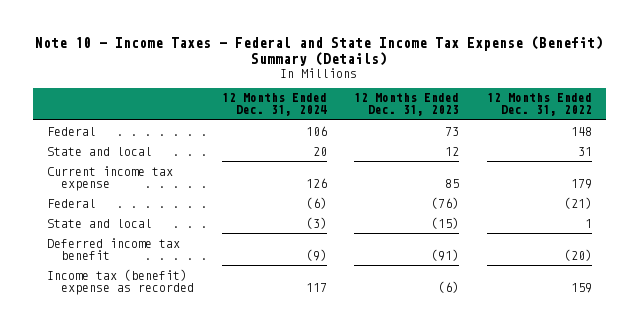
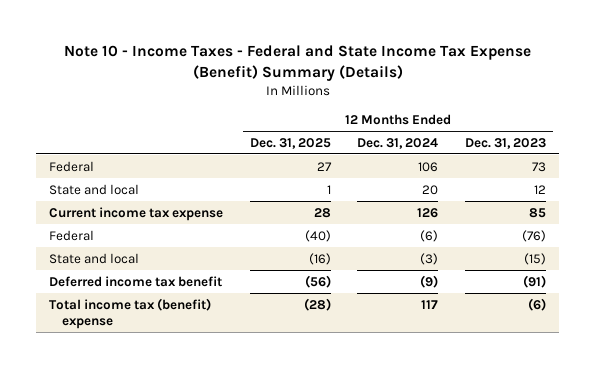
[486,93,592,117] 12 Months Ended Dec. 31, 2022 -> none
none -> [249,137,331,149] Dec. 31, 2025
[46,268,194,295] Income tax (benefit) expense as recorded -> [49,297,212,330] Total income tax (benefit) expense

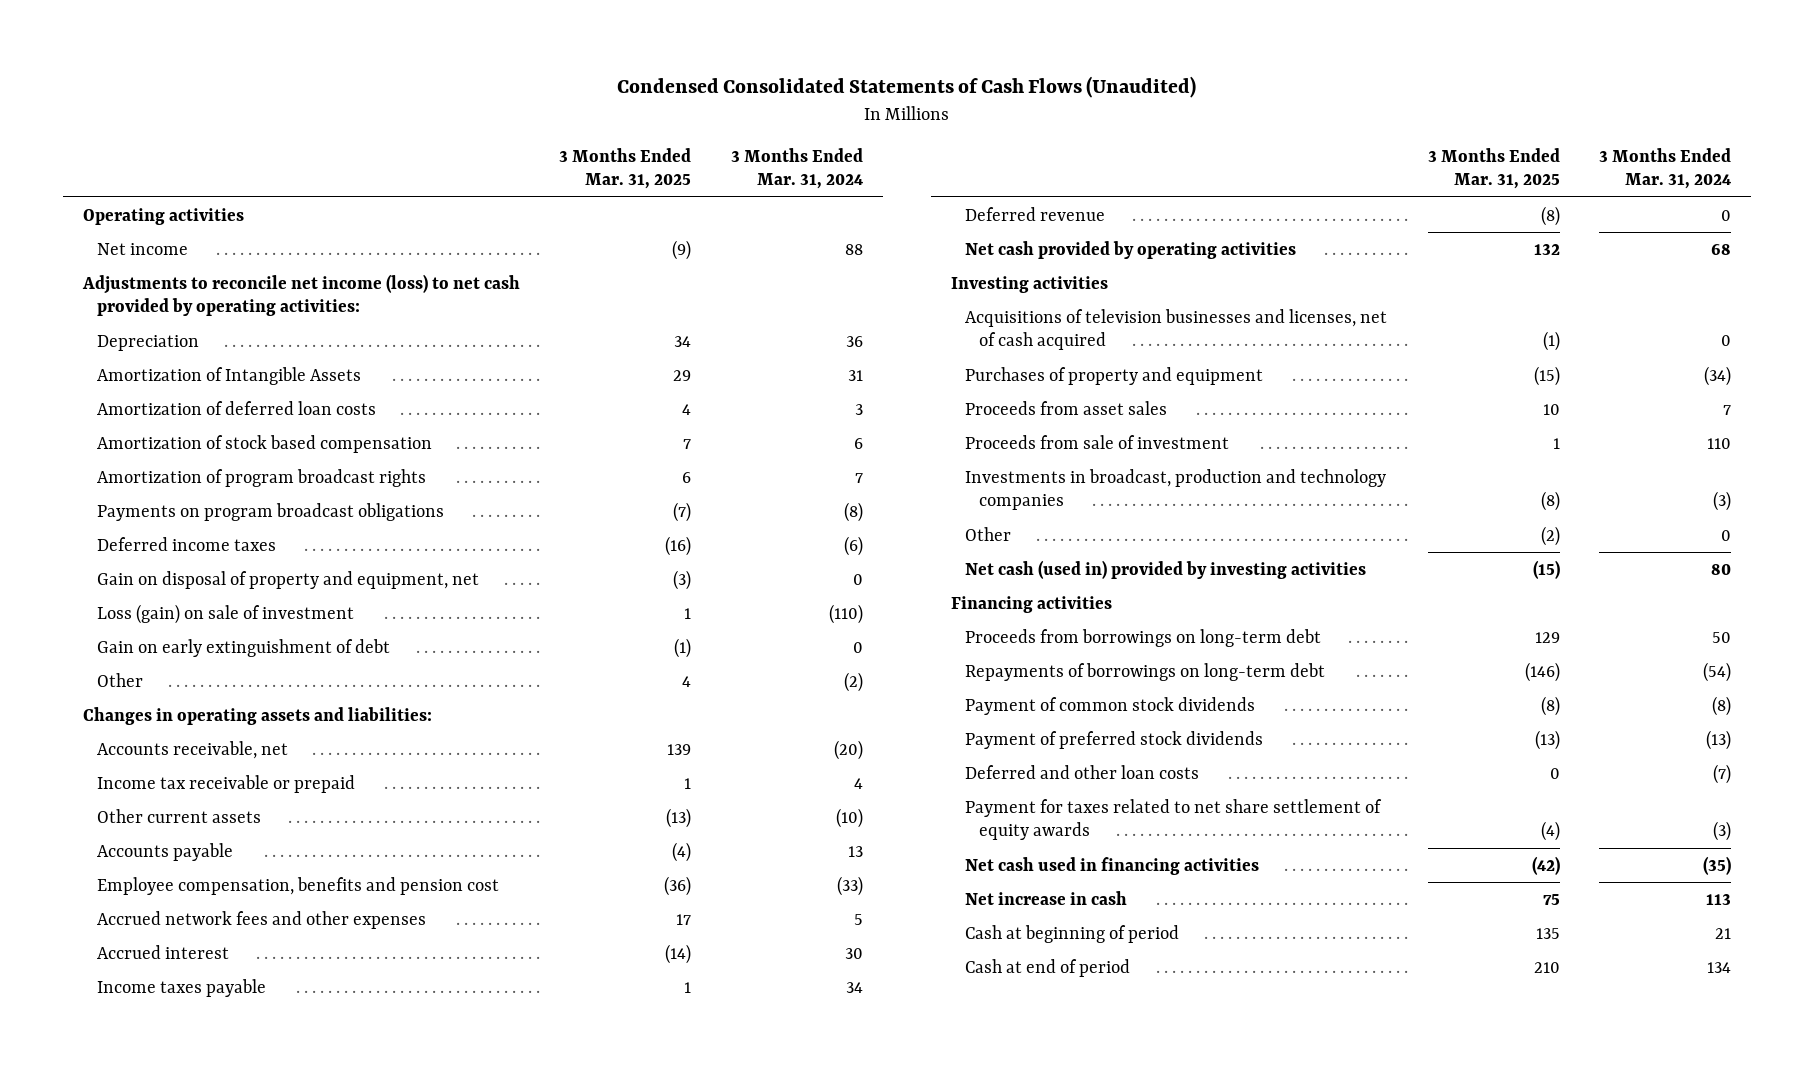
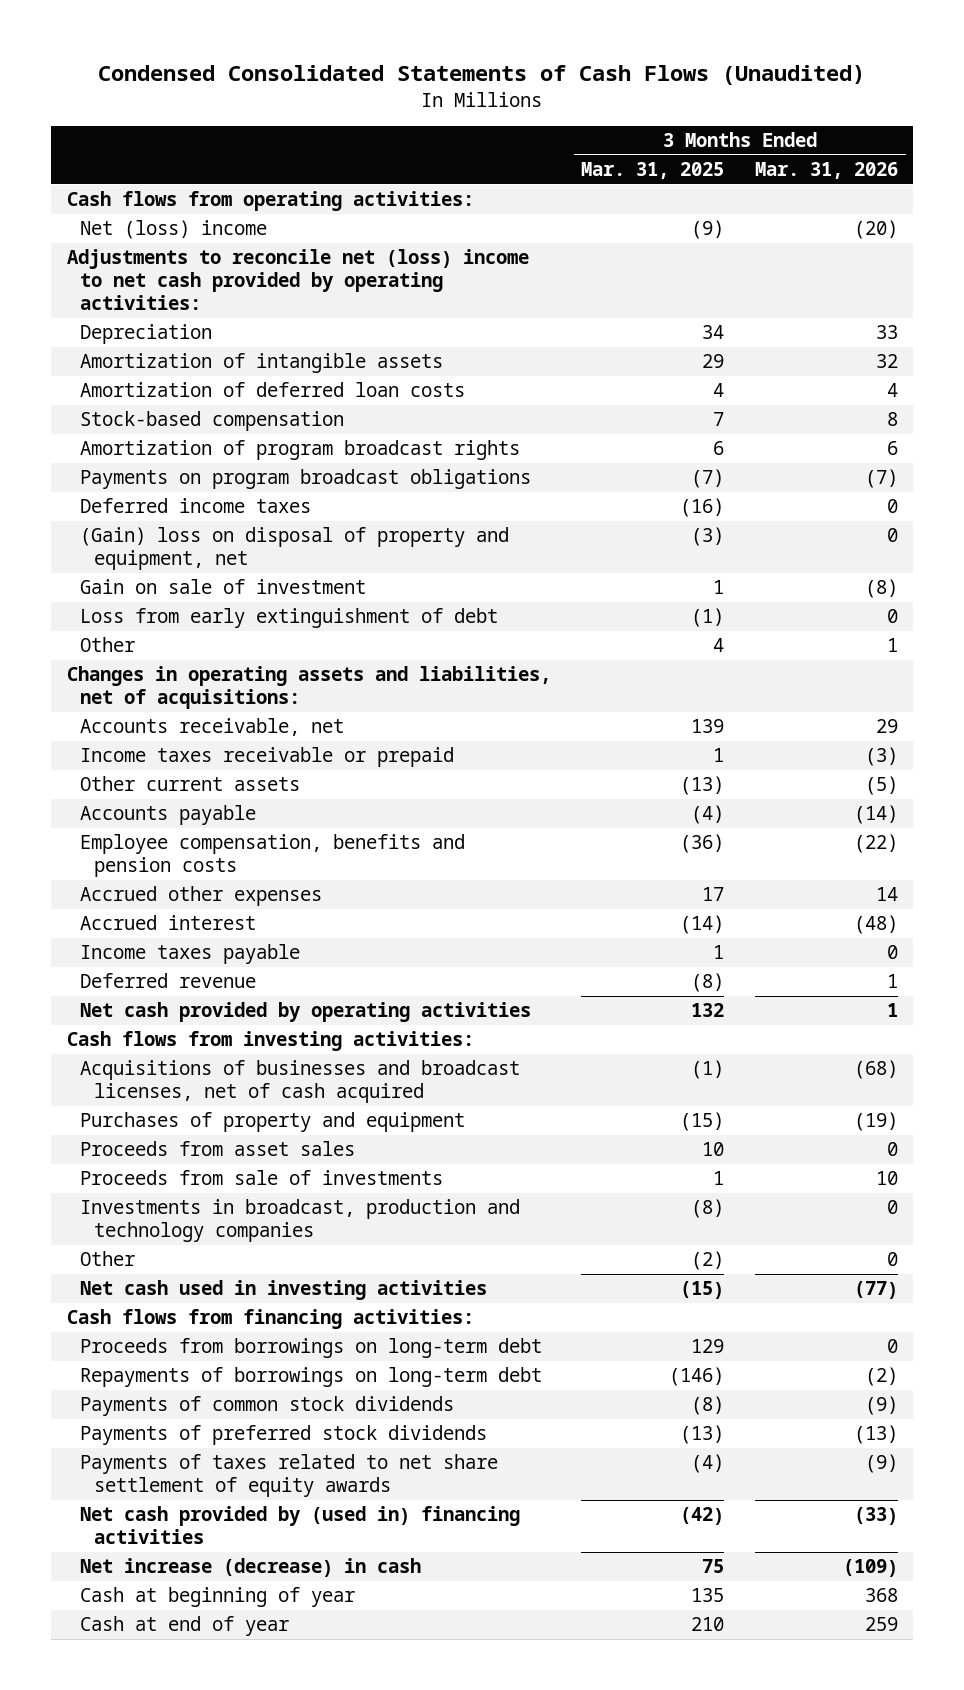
[730,147,863,190] 3 Months Ended Mar. 31, 2024 -> none
none -> [754,162,898,180] Mar. 31, 2026
[82,207,244,225] Operating activities -> [66,191,474,212] Cash flows from operating activities:
[96,242,188,255] Net income -> [80,220,268,240] Net (loss) income
[81,273,520,317] Adjustments to reconcile net income (loss) to net cash provided by operating activities: -> [66,249,529,311] Adjustments to reconcile net (loss) income to net cash provided by operating activities:
[96,366,361,385] Amortization of Intangible Assets -> [80,353,444,374] Amortization of intangible assets
[96,434,432,453] Amortization of stock based compensation -> [80,411,345,432] Stock-based compensation
[96,570,479,589] Gain on disposal of property and equipment, net -> [80,527,510,571] (Gain) loss on disposal of property and equipment, net
[96,603,354,624] Loss (gain) on sale of investment -> [80,579,367,595] Gain on sale of investment
[96,638,390,657] Gain on early extinguishment of debt -> [80,608,499,629] Loss from early extinguishment of debt
[82,706,432,725] Changes in operating assets and liabilities: -> [66,666,551,710] Changes in operating assets and liabilities, net of acquisitions:
[96,774,355,793] Income tax receivable or prepaid -> [80,747,455,768] Income taxes receivable or prepaid
[96,876,499,895] Employee compensation, benefits and pension cost -> [80,834,466,878] Employee compensation, benefits and pension costs
[96,910,426,929] Accrued network fees and other expenses -> [80,886,323,907] Accrued other expenses
[951,275,1109,293] Investing activities -> [66,1031,474,1052] Cash flows from investing activities:
[965,308,1388,351] Acquisitions of television businesses and licenses, net of cash acquired -> [80,1060,521,1104] Acquisitions of businesses and broadcast licenses, net of cash acquired
[965,434,1230,449] Proceeds from sale of investment -> [80,1170,444,1186] Proceeds from sale of investments
[965,559,1367,579] Net cash (used in) provided by investing activities -> [80,1280,488,1301] Net cash used in investing activities
[951,595,1113,613] Financing activities -> [66,1309,474,1330] Cash flows from financing activities:
[965,764,1200,779] Deferred and other loan costs -> none
[965,696,1256,715] Payment of common stock dividends -> [80,1396,455,1417] Payments of common stock dividends
[965,730,1264,749] Payment of preferred stock dividends -> [80,1425,488,1446] Payments of preferred stock dividends
[965,798,1383,841] Payment for taxes related to net share settlement of equity awards -> [80,1454,499,1498] Payments of taxes related to net share settlement of equity awards
[965,856,1260,875] Net cash used in financing activities -> [80,1506,521,1545] Net cash provided by (used in) financing activities
[965,890,1128,905] Net increase in cash -> [80,1558,422,1578] Net increase (decrease) in cash
[965,924,1180,943] Cash at beginning of period -> [80,1587,356,1608] Cash at beginning of year
[965,958,1131,977] Cash at end of period -> [80,1616,290,1637] Cash at end of year

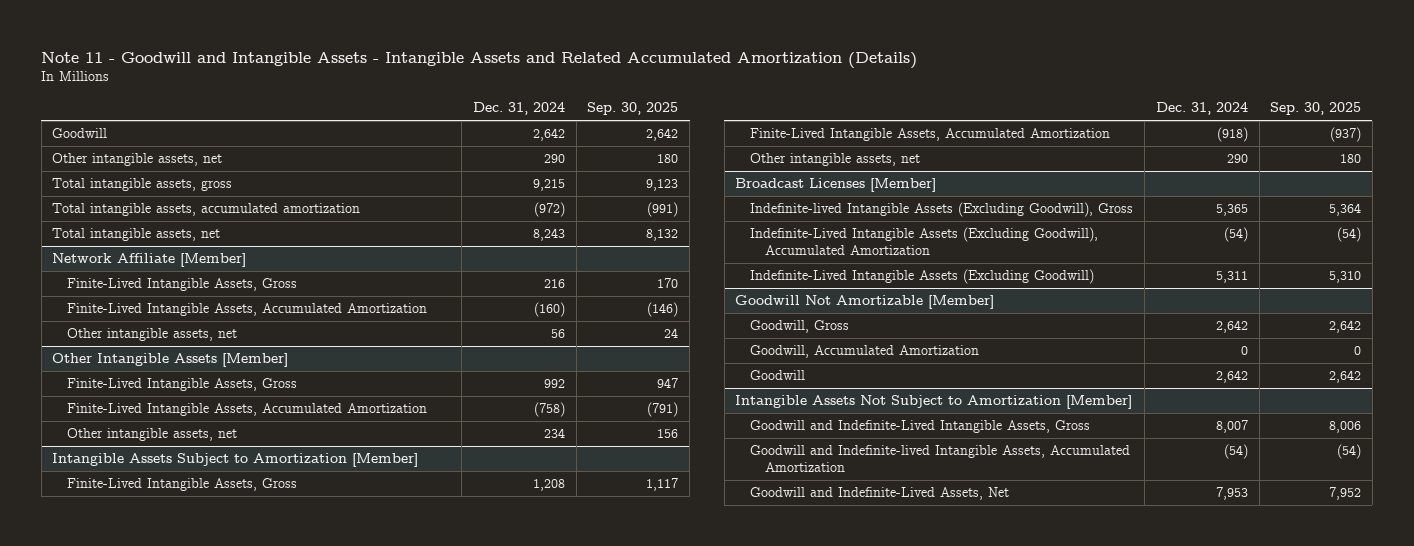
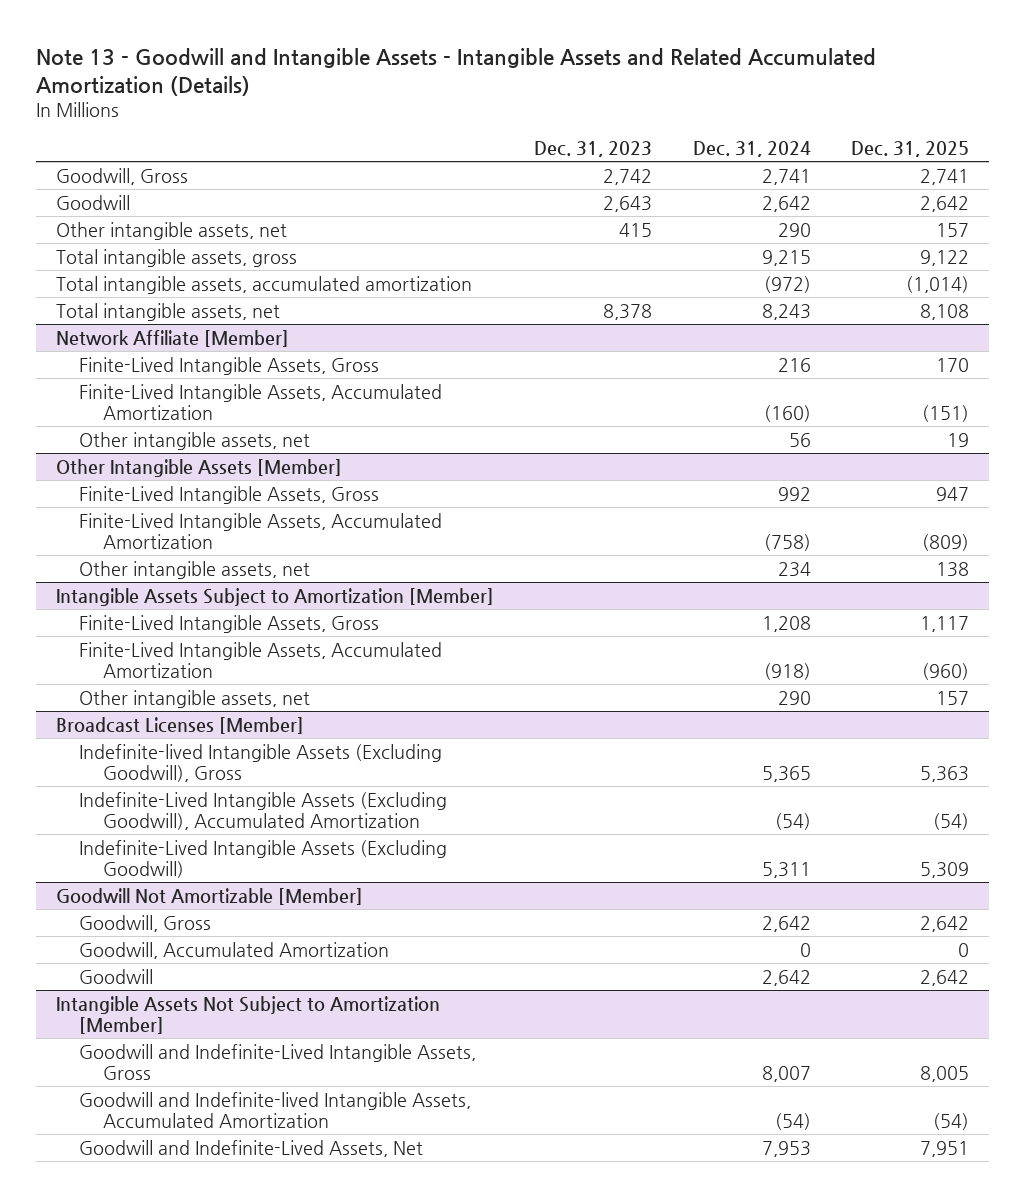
[41,51,918,69] Note 11 - Goodwill and Intangible Assets - Intangible Assets and Related Accumulated Amortization (Details) -> [35,47,876,96] Note 13 - Goodwill and Intangible Assets - Intangible Assets and Related Accumulated Amortization (Details)
[587,102,679,116] Sep. 30, 2025 -> none
none -> [534,141,653,158] Dec. 31, 2023
none -> [851,141,970,158] Dec. 31, 2025
none -> [55,167,188,185] Goodwill, Gross

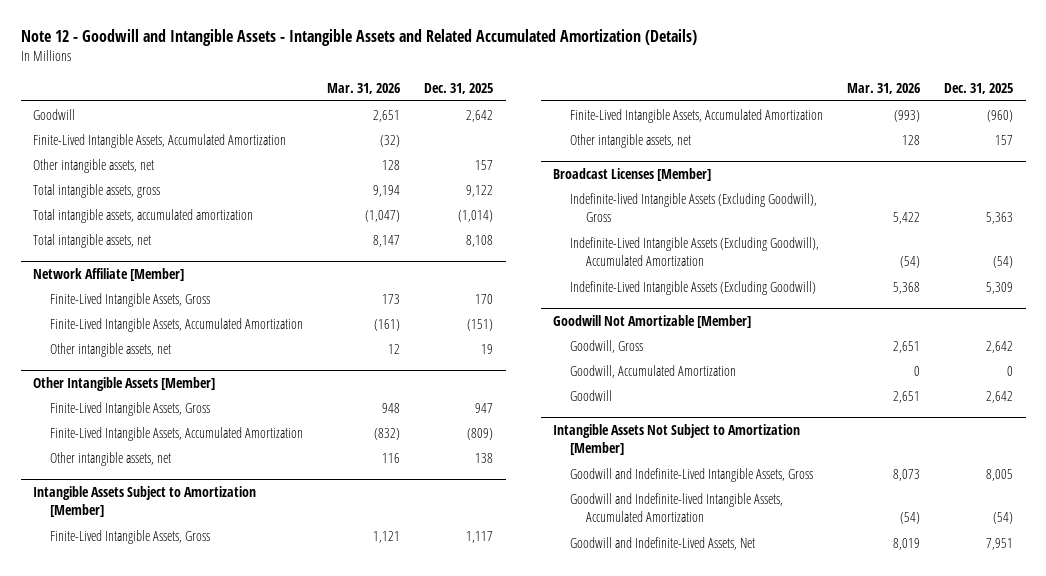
[35,47,876,96] Note 13 - Goodwill and Intangible Assets - Intangible Assets and Related Accumulated Amortization (Details) -> [20,29,697,47] Note 12 - Goodwill and Intangible Assets - Intangible Assets and Related Accumulated Amortization (Details)
[534,141,653,158] Dec. 31, 2023 -> none
[692,141,811,158] Dec. 31, 2024 -> none
none -> [327,83,401,95] Mar. 31, 2026
[55,167,188,185] Goodwill, Gross -> none
none -> [32,133,286,148] Finite-Lived Intangible Assets, Accumulated Amortization

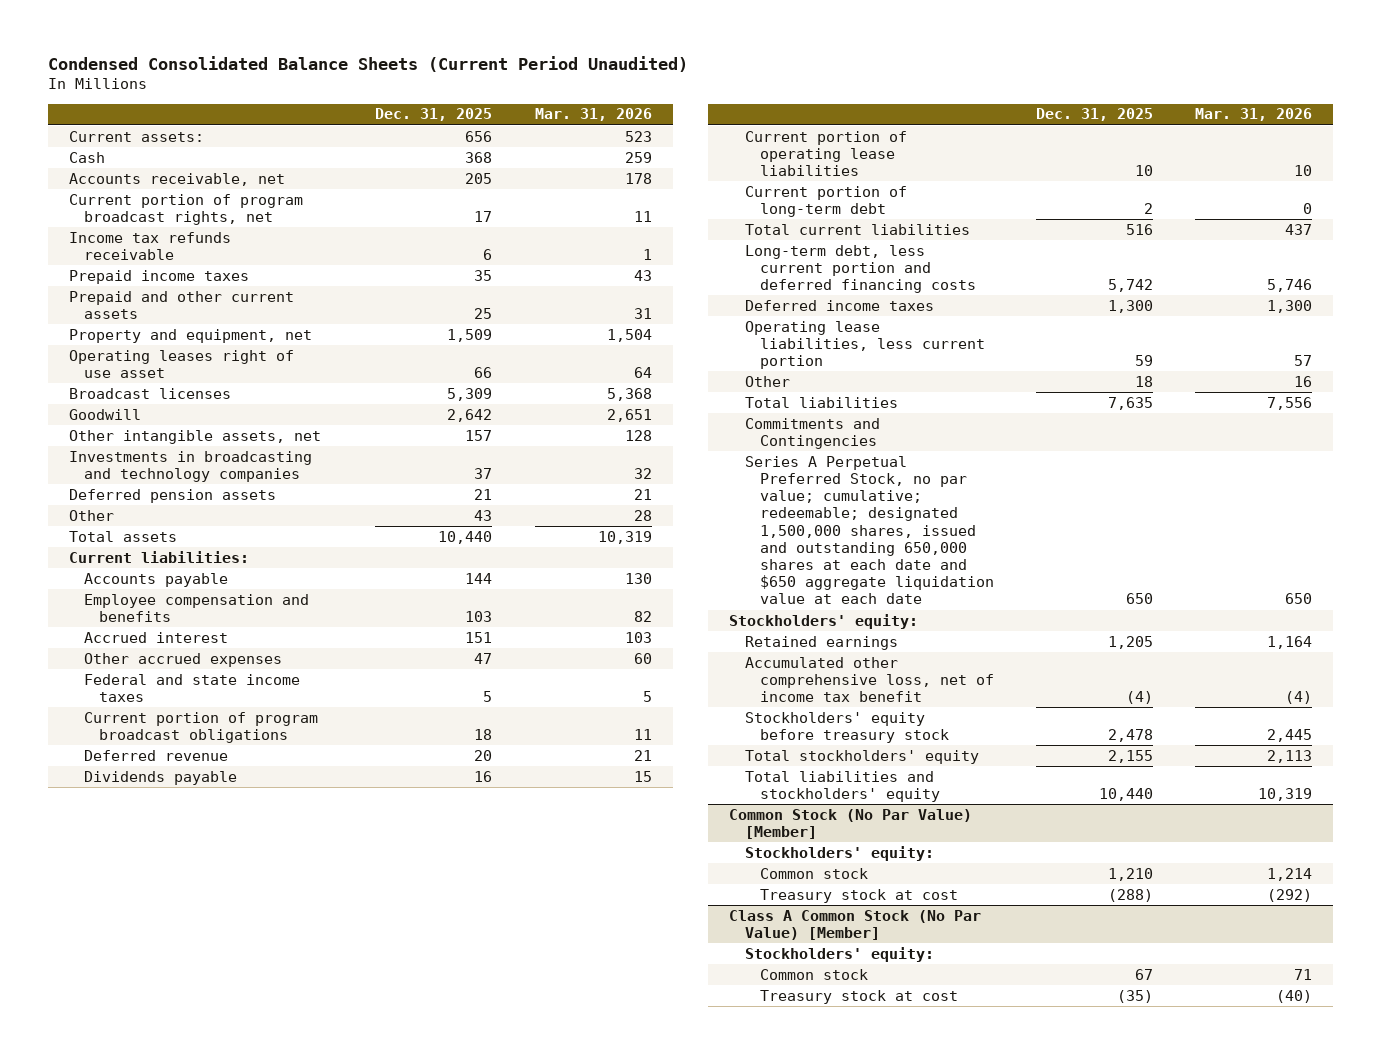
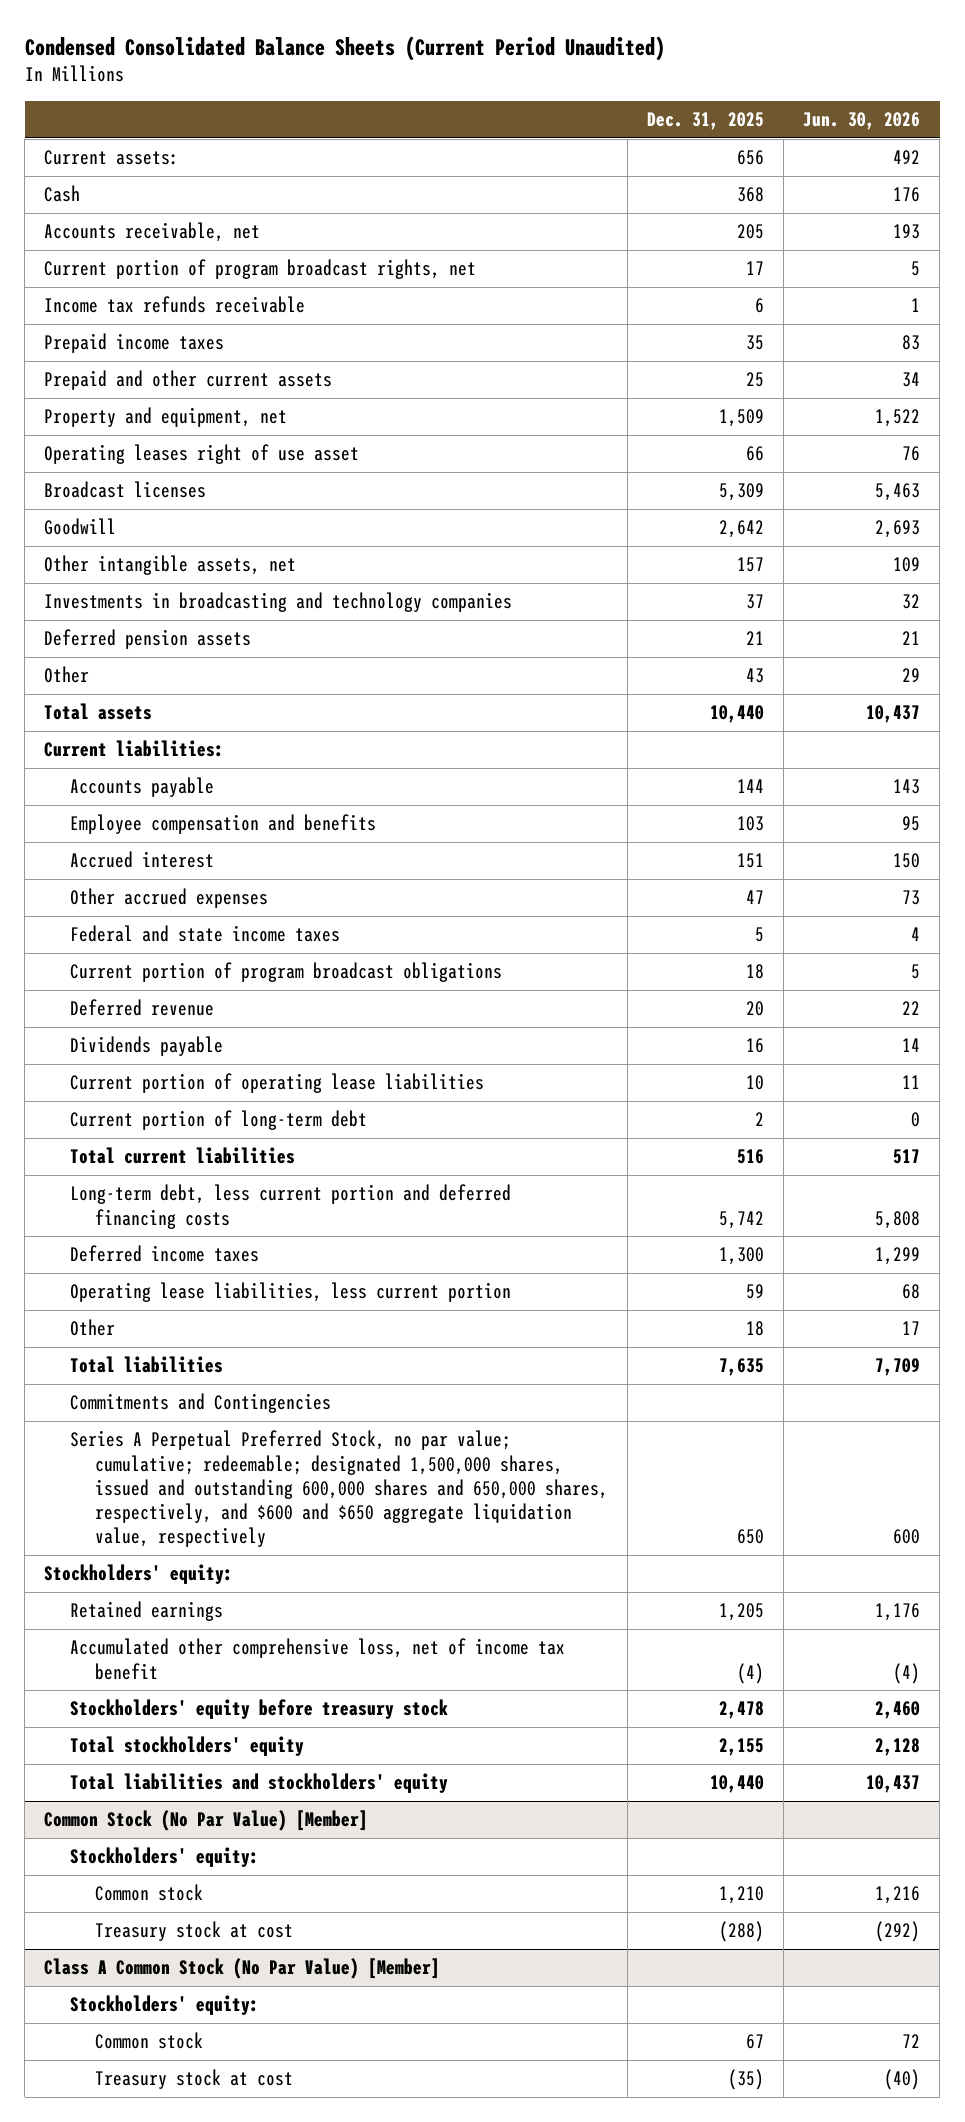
[534,108,652,122] Mar. 31, 2026 -> none
none -> [803,111,921,130] Jun. 30, 2026
[744,455,994,605] Series A Perpetual Preferred Stock, no par value; cumulative; redeemable; designated 1,500,000 shares, issued and outstanding 650,000 shares at each date and $650 aggregate liquidation value at each date -> [69,1430,609,1548] Series A Perpetual Preferred Stock, no par value; cumulative; redeemable; designated 1,500,000 shares, issued and outstanding 600,000 shares and 650,000 shares, respectively, and $600 and $650 aggregate liquidation value, respectively

